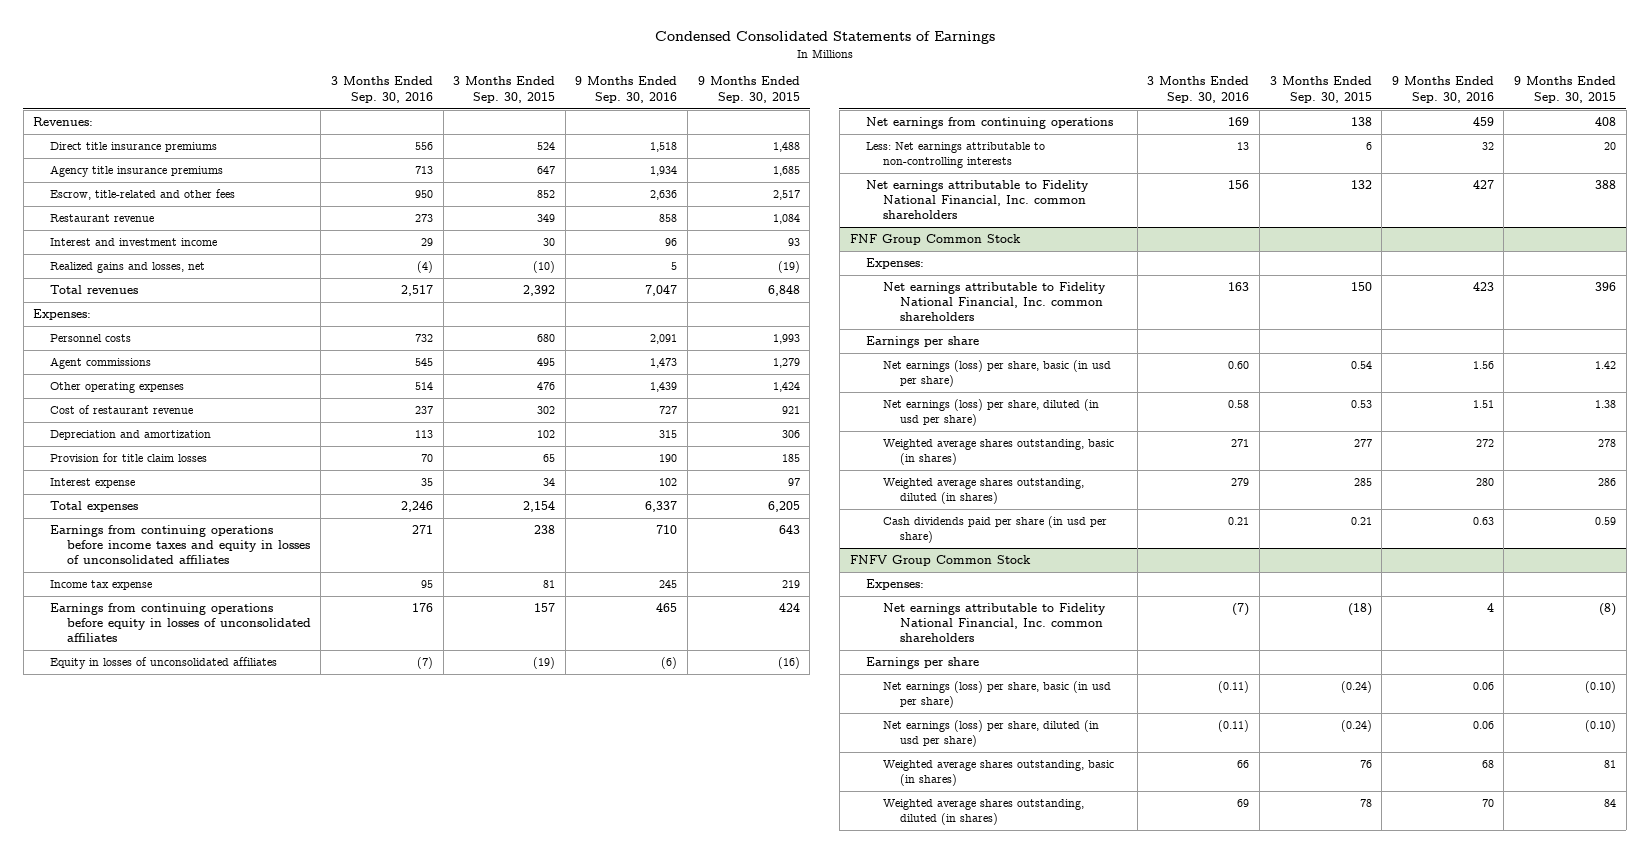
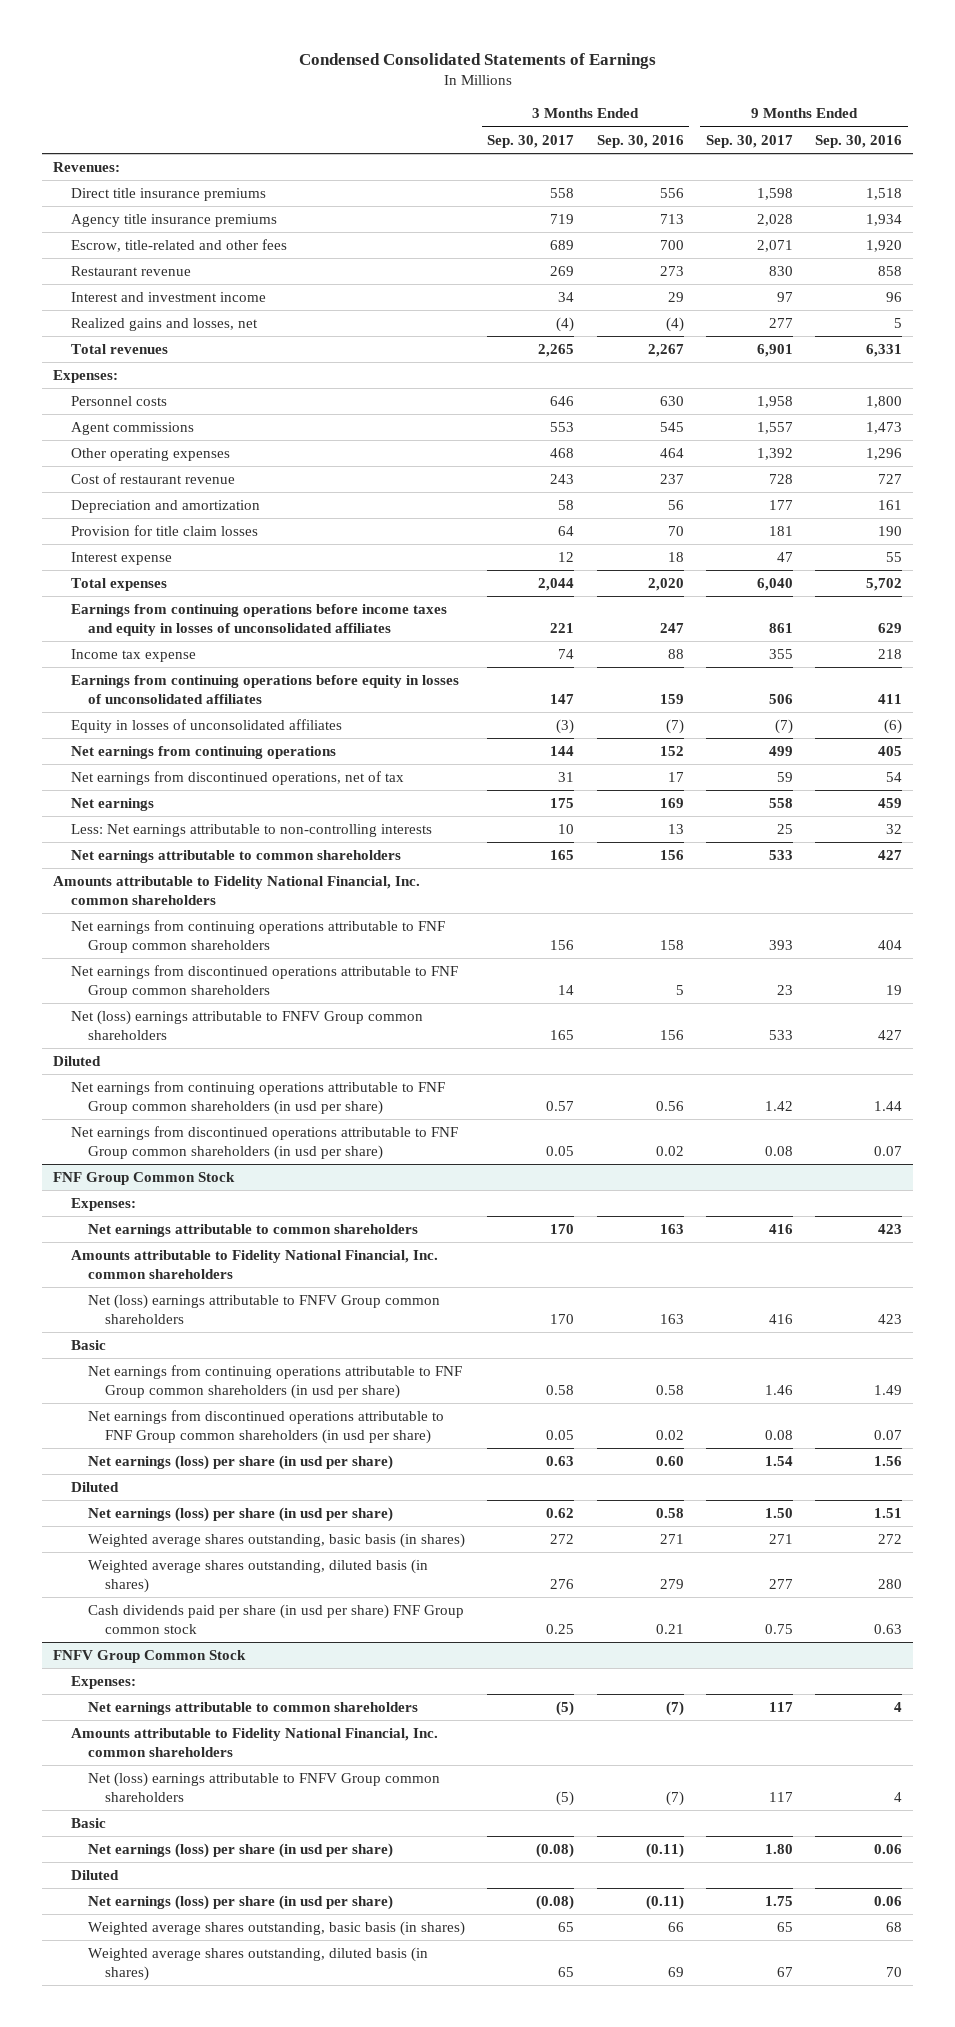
[453,76,556,103] 3 Months Ended Sep. 30, 2015 -> none
[697,76,800,103] 9 Months Ended Sep. 30, 2015 -> none
none -> [487,134,575,148] Sep. 30, 2017
none -> [705,134,793,148] Sep. 30, 2017
[414,190,433,199] 950 -> [659,240,684,251] 700
[650,190,678,201] 2,636 -> [866,240,903,253] 1,920
[400,285,433,297] 2,517 -> [647,344,684,358] 2,267
[645,285,678,297] 7,047 -> [866,344,903,358] 6,331
[414,334,433,343] 732 -> [659,396,684,407] 630
[650,334,678,345] 2,091 -> [866,396,903,409] 1,800
[414,382,433,391] 514 -> [659,448,684,459] 464
[650,382,678,393] 1,439 -> [866,448,903,461] 1,296
[414,430,433,439] 113 -> [667,500,684,511] 56
[659,430,678,439] 315 -> [878,500,903,511] 161
[420,478,433,487] 35 -> [667,552,684,563] 18
[659,478,678,487] 102 -> [886,552,903,563] 55
[400,501,433,513] 2,246 -> [647,578,684,592] 2,020
[645,501,678,513] 6,337 -> [866,578,903,592] 5,702
[411,525,433,535] 271 -> [659,623,684,634] 247
[656,525,678,535] 710 -> [878,623,903,634] 629
[420,580,433,589] 95 -> [667,649,684,660] 88
[659,580,678,589] 245 -> [878,649,903,660] 218
[411,603,433,613] 176 -> [659,694,684,705] 159
[656,603,678,613] 465 -> [878,694,903,705] 411
[1228,117,1250,127] 169 -> [659,746,684,757] 152
[1472,117,1494,127] 459 -> [878,746,903,757] 405
none -> [70,771,404,786] Net earnings from discontinued operations, net of tax
none -> [70,798,154,812] Net earnings
[866,180,1090,220] Net earnings attributable to Fidelity National Financial, Inc. common shareholders -> [70,850,401,864] Net earnings attributable to common shareholders
none -> [53,876,421,906] Amounts attributable to Fidelity National Financial, Inc. common shareholders
none -> [70,920,445,954] Net earnings from continuing operations attributable to FNF Group common shareholders
none -> [70,965,458,999] Net earnings from discontinued operations attributable to FNF Group common shareholders
none -> [70,1010,423,1041] Net (loss) earnings attributable to FNFV Group common shareholders
none -> [53,1056,102,1067] Diluted
none -> [70,1081,445,1116] Net earnings from continuing operations attributable to FNF Group common shareholders (in usd per share)
none -> [70,1126,458,1161] Net earnings from discontinued operations attributable to FNF Group common shareholders (in usd per share)
[866,336,980,349] Earnings per share -> none
[883,282,1107,322] Net earnings attributable to Fidelity National Financial, Inc. common shareholders -> [87,1224,418,1238] Net earnings attributable to common shareholders
none -> [70,1250,438,1280] Amounts attributable to Fidelity National Financial, Inc. common shareholders
none -> [87,1294,440,1325] Net (loss) earnings attributable to FNFV Group common shareholders
none -> [70,1340,106,1351] Basic
none -> [87,1365,462,1400] Net earnings from continuing operations attributable to FNF Group common shareholders (in usd per share)
none -> [87,1410,444,1445] Net earnings from discontinued operations attributable to FNF Group common shareholders (in usd per share)
[883,360,1112,388] Net earnings (loss) per share, basic (in usd per share) -> [87,1455,393,1471] Net earnings (loss) per share (in usd per share)
none -> [70,1482,119,1493] Diluted
[883,399,1100,427] Net earnings (loss) per share, diluted (in usd per share) -> [87,1507,393,1523] Net earnings (loss) per share (in usd per share)
[883,439,1115,466] Weighted average shares outstanding, basic (in shares) -> [87,1533,465,1549] Weighted average shares outstanding, basic basis (in shares)
[883,478,1085,505] Weighted average shares outstanding, diluted (in shares) -> [87,1559,428,1594] Weighted average shares outstanding, diluted basis (in shares)
[883,516,1108,544] Cash dividends paid per share (in usd per share) -> [87,1604,464,1635] Cash dividends paid per share (in usd per share) FNF Group common stock
[866,657,980,670] Earnings per share -> none
[883,603,1107,643] Net earnings attributable to Fidelity National Financial, Inc. common shareholders -> [87,1702,418,1716] Net earnings attributable to common shareholders
none -> [70,1728,438,1758] Amounts attributable to Fidelity National Financial, Inc. common shareholders
none -> [87,1772,440,1803] Net (loss) earnings attributable to FNFV Group common shareholders
none -> [70,1818,106,1829] Basic
[883,681,1112,709] Net earnings (loss) per share, basic (in usd per share) -> [87,1843,393,1859] Net earnings (loss) per share (in usd per share)
none -> [70,1870,119,1881] Diluted
[883,720,1100,748] Net earnings (loss) per share, diluted (in usd per share) -> [87,1895,393,1911] Net earnings (loss) per share (in usd per share)
[883,760,1115,787] Weighted average shares outstanding, basic (in shares) -> [87,1921,465,1937] Weighted average shares outstanding, basic basis (in shares)
[883,799,1085,826] Weighted average shares outstanding, diluted (in shares) -> [87,1947,428,1982] Weighted average shares outstanding, diluted basis (in shares)

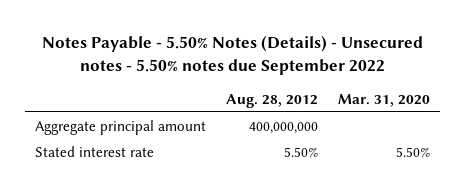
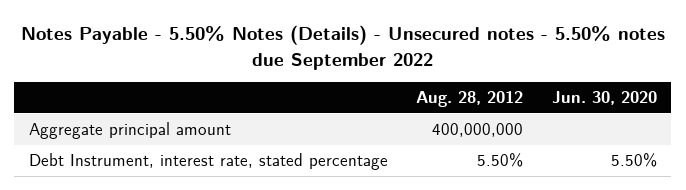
[338,93,431,107] Mar. 31, 2020 -> none
none -> [552,91,658,106] Jun. 30, 2020
[35,145,155,157] Stated interest rate -> [28,153,388,171] Debt Instrument, interest rate, stated percentage

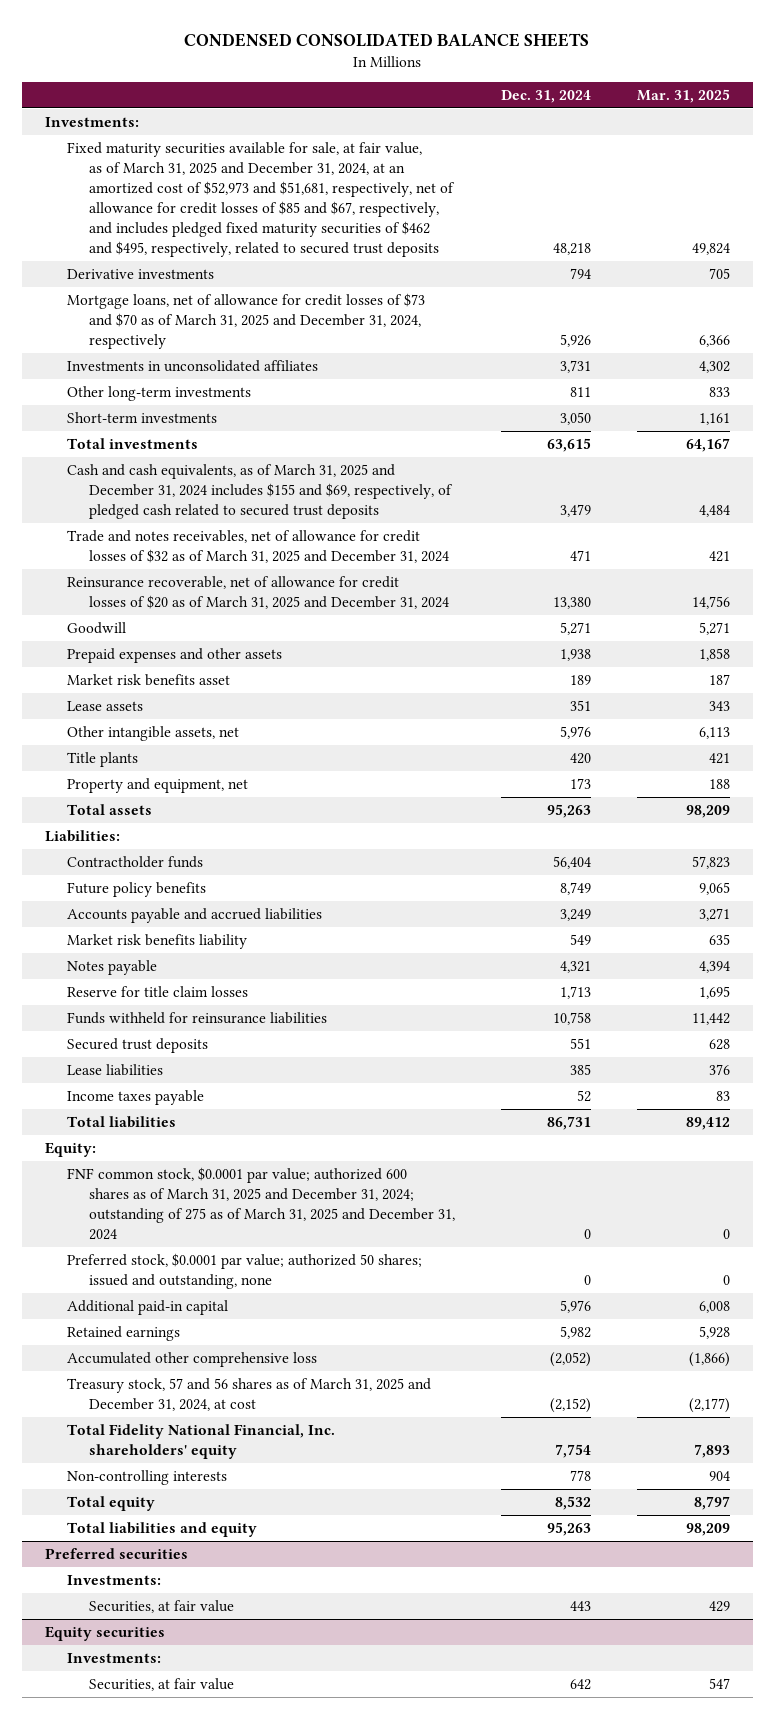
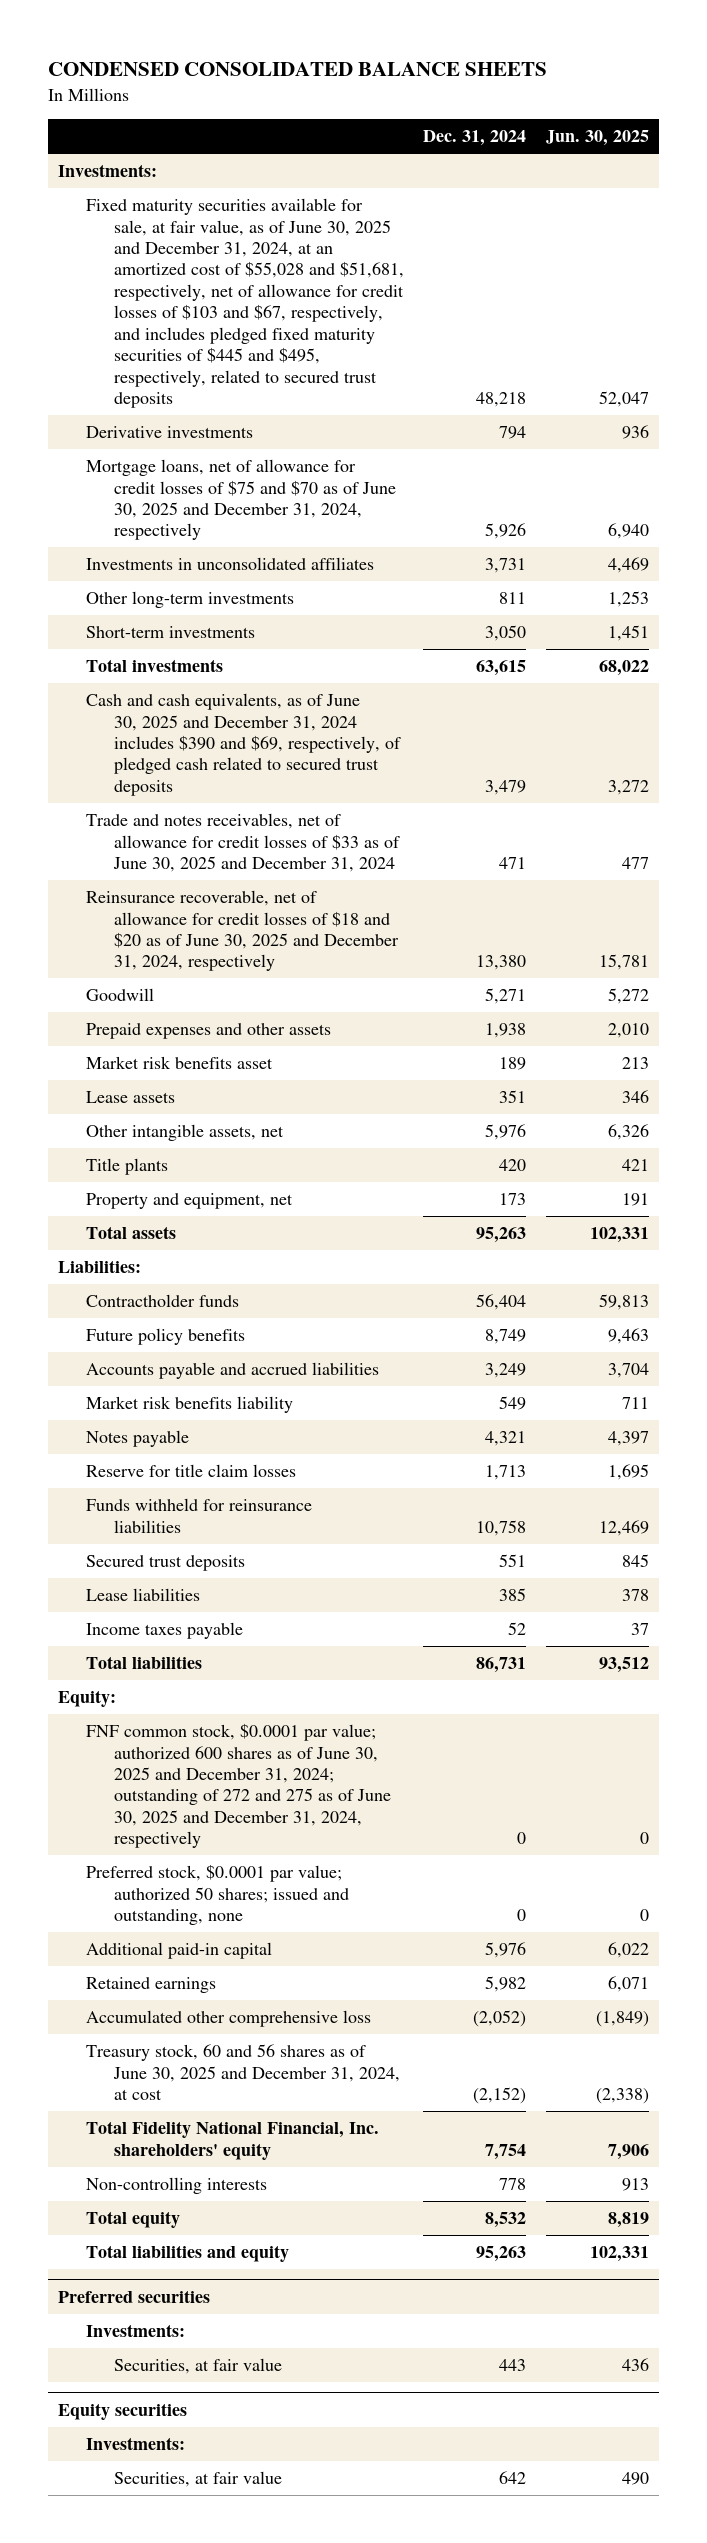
[636,88,730,103] Mar. 31, 2025 -> none
none -> [546,129,650,146] Jun. 30, 2025
[66,141,455,257] Fixed maturity securities available for sale, at fair value, as of March 31, 2025 and December 31, 2024, at an amortized cost of $52,973 and $51,681, respectively, net of allowance for credit losses of $85 and $67, respectively, and includes pledged fixed maturity securities of $462 and $495, respectively, related to secured trust deposits -> [85,198,404,409] Fixed maturity securities available for sale, at fair value, as of June 30, 2025 and December 31, 2024, at an amortized cost of $55,028 and $51,681, respectively, net of allowance for credit losses of $103 and $67, respectively, and includes pledged fixed maturity securities of $445 and $495, respectively, related to secured trust deposits
[66,292,425,349] Mortgage loans, net of allowance for credit losses of $73 and $70 as of March 31, 2025 and December 31, 2024, respectively -> [85,459,396,541] Mortgage loans, net of allowance for credit losses of $75 and $70 as of June 30, 2025 and December 31, 2024, respectively
[66,463,453,519] Cash and cash equivalents, as of March 31, 2025 and December 31, 2024 includes $155 and $69, respectively, of pledged cash related to secured trust deposits -> [85,693,401,796] Cash and cash equivalents, as of June 30, 2025 and December 31, 2024 includes $390 and $69, respectively, of pledged cash related to secured trust deposits
[66,529,449,563] Trade and notes receivables, net of allowance for credit losses of $32 as of March 31, 2025 and December 31, 2024 -> [85,813,400,872] Trade and notes receivables, net of allowance for credit losses of $33 as of June 30, 2025 and December 31, 2024
[66,575,449,609] Reinsurance recoverable, net of allowance for credit losses of $20 as of March 31, 2025 and December 31, 2024 -> [85,890,399,972] Reinsurance recoverable, net of allowance for credit losses of $18 and $20 as of June 30, 2025 and December 31, 2024, respectively
[66,1166,455,1240] FNF common stock, $0.0001 par value; authorized 600 shares as of March 31, 2025 and December 31, 2024; outstanding of 275 as of March 31, 2025 and December 31, 2024 -> [85,1723,391,1849] FNF common stock, $0.0001 par value; authorized 600 shares as of June 30, 2025 and December 31, 2024; outstanding of 272 and 275 as of June 30, 2025 and December 31, 2024, respectively
[66,1377,431,1411] Treasury stock, 57 and 56 shares as of March 31, 2025 and December 31, 2024, at cost -> [85,2044,400,2100] Treasury stock, 60 and 56 shares as of June 30, 2025 and December 31, 2024, at cost

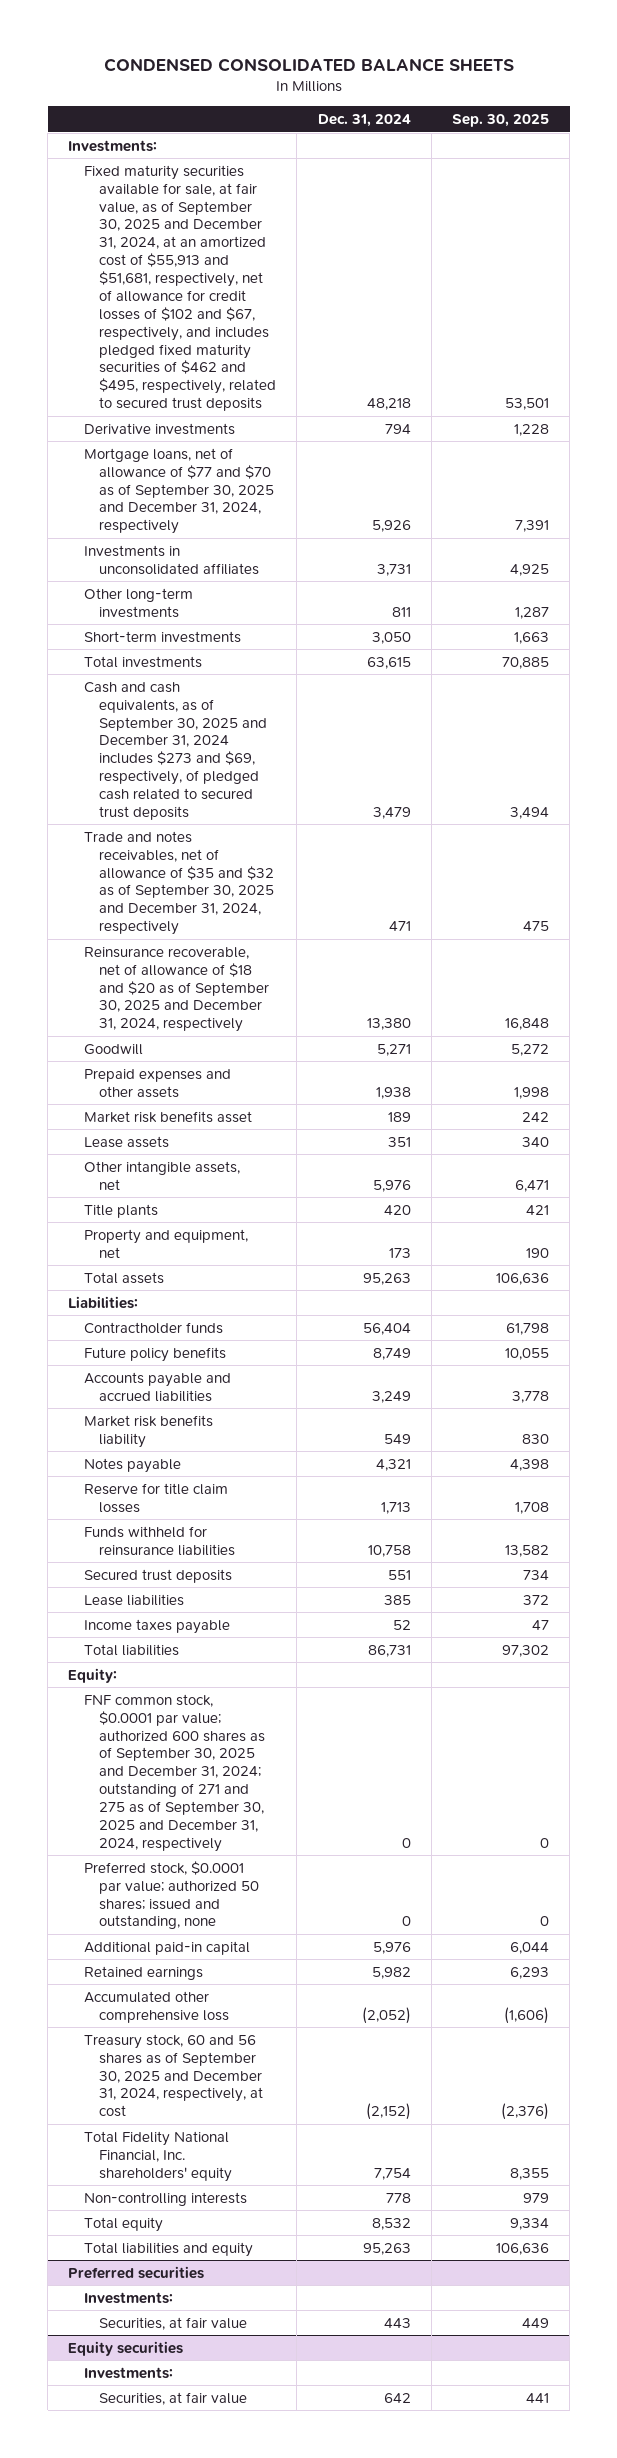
[546,129,650,146] Jun. 30, 2025 -> none
none -> [451,114,549,128] Sep. 30, 2025
[85,198,404,409] Fixed maturity securities available for sale, at fair value, as of June 30, 2025 and December 31, 2024, at an amortized cost of $55,028 and $51,681, respectively, net of allowance for credit losses of $103 and $67, respectively, and includes pledged fixed maturity securities of $445 and $495, respectively, related to secured trust deposits -> [83,164,277,412] Fixed maturity securities available for sale, at fair value, as of September 30, 2025 and December 31, 2024, at an amortized cost of $55,913 and $51,681, respectively, net of allowance for credit losses of $102 and $67, respectively, and includes pledged fixed maturity securities of $462 and $495, respectively, related to secured trust deposits
[85,459,396,541] Mortgage loans, net of allowance for credit losses of $75 and $70 as of June 30, 2025 and December 31, 2024, respectively -> [83,447,275,535] Mortgage loans, net of allowance of $77 and $70 as of September 30, 2025 and December 31, 2024, respectively
[85,693,401,796] Cash and cash equivalents, as of June 30, 2025 and December 31, 2024 includes $390 and $69, respectively, of pledged cash related to secured trust deposits -> [83,681,268,820] Cash and cash equivalents, as of September 30, 2025 and December 31, 2024 includes $273 and $69, respectively, of pledged cash related to secured trust deposits
[85,813,400,872] Trade and notes receivables, net of allowance for credit losses of $33 as of June 30, 2025 and December 31, 2024 -> [83,830,275,936] Trade and notes receivables, net of allowance of $35 and $32 as of September 30, 2025 and December 31, 2024, respectively
[85,890,399,972] Reinsurance recoverable, net of allowance for credit losses of $18 and $20 as of June 30, 2025 and December 31, 2024, respectively -> [83,946,270,1033] Reinsurance recoverable, net of allowance of $18 and $20 as of September 30, 2025 and December 31, 2024, respectively
[85,1723,391,1849] FNF common stock, $0.0001 par value; authorized 600 shares as of June 30, 2025 and December 31, 2024; outstanding of 272 and 275 as of June 30, 2025 and December 31, 2024, respectively -> [83,1693,266,1852] FNF common stock, $0.0001 par value; authorized 600 shares as of September 30, 2025 and December 31, 2024; outstanding of 271 and 275 as of September 30, 2025 and December 31, 2024, respectively
[85,2044,400,2100] Treasury stock, 60 and 56 shares as of June 30, 2025 and December 31, 2024, at cost -> [83,2033,264,2118] Treasury stock, 60 and 56 shares as of September 30, 2025 and December 31, 2024, respectively, at cost

